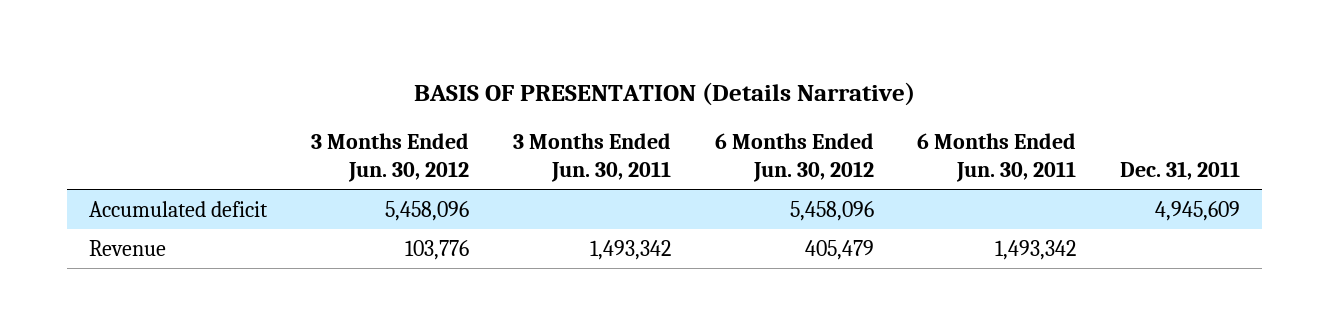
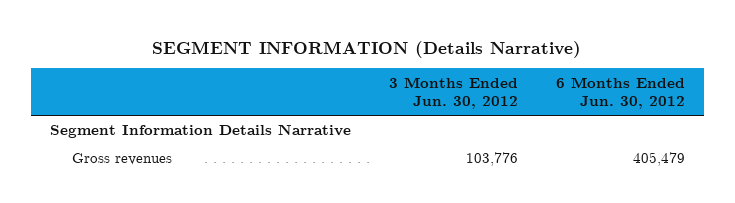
[413,81,915,106] BASIS OF PRESENTATION (Details Narrative) -> [152,40,582,58] SEGMENT INFORMATION (Details Narrative)
[512,133,671,182] 3 Months Ended Jun. 30, 2011 -> none
[917,133,1077,182] 6 Months Ended Jun. 30, 2011 -> none
[1120,160,1241,180] Dec. 31, 2011 -> none
[89,200,269,217] Accumulated deficit -> none
none -> [49,124,351,139] Segment Information Details Narrative
[89,239,167,256] Revenue -> [71,153,172,166] Gross revenues

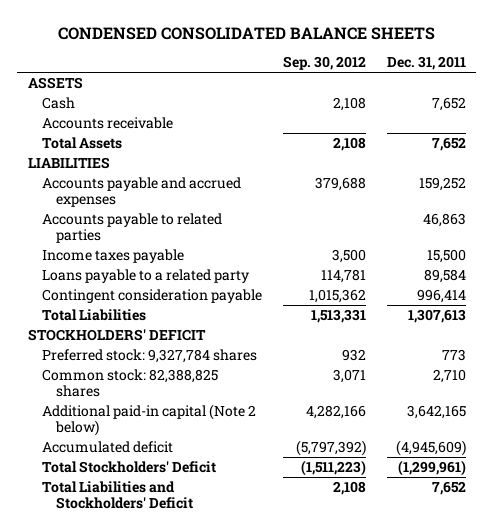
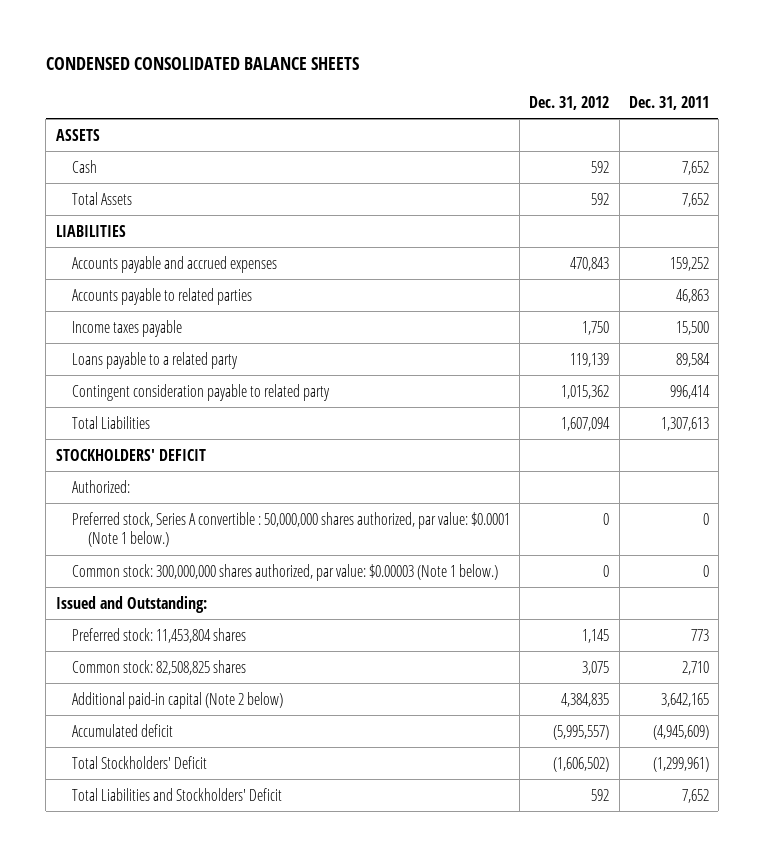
[282,56,366,71] Sep. 30, 2012 -> none
none -> [529,95,610,110] Dec. 31, 2012
[41,116,173,129] Accounts receivable -> none
[41,288,262,303] Contingent consideration payable -> [72,383,331,401] Contingent consideration payable to related party
none -> [72,479,131,493] Authorized:
none -> [72,511,511,548] Preferred stock, Series A convertible : 50,000,000 shares authorized, par value: $0.0001 (Note 1 below.)
none -> [72,563,499,581] Common stock: 300,000,000 shares authorized, par value: $0.00003 (Note 1 below.)
none -> [55,595,207,613] Issued and Outstanding:
[41,348,257,363] Preferred stock: 9,327,784 shares -> [72,627,247,643] Preferred stock: 11,453,804 shares
[41,368,218,397] Common stock: 82,388,825 shares -> [72,659,247,675] Common stock: 82,508,825 shares

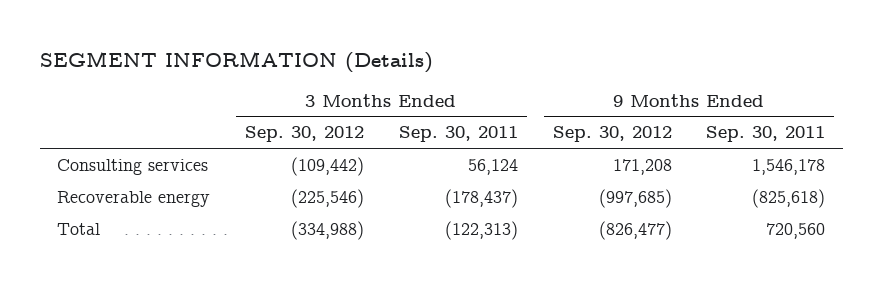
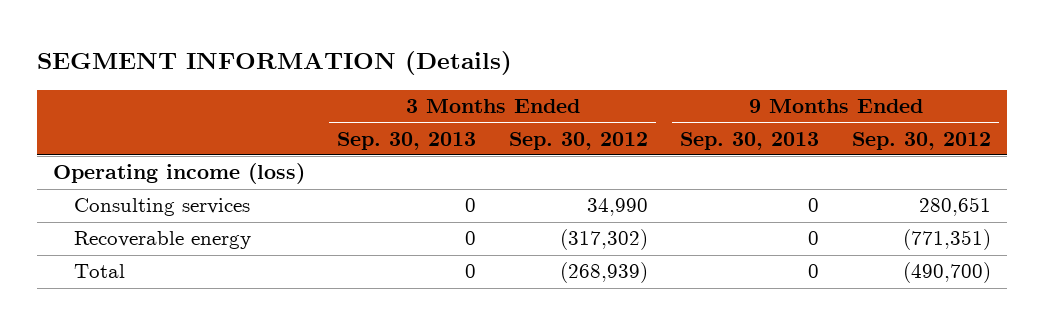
[398,126,518,143] Sep. 30, 2011 -> none
[706,126,826,143] Sep. 30, 2011 -> none
none -> [337,131,477,150] Sep. 30, 2013
none -> [680,131,820,150] Sep. 30, 2013
none -> [53,163,306,185] Operating income (loss)
[291,156,365,176] (109,442) -> [586,198,648,217] 34,990
[612,158,672,175] 171,208 -> [918,197,991,217] 280,651
[291,188,365,208] (225,546) -> [559,229,648,251] (317,302)
[598,188,672,208] (997,685) -> [902,229,991,251] (771,351)
[291,220,365,240] (334,988) -> [559,262,648,284] (268,939)
[598,220,672,240] (826,477) -> [902,262,991,284] (490,700)

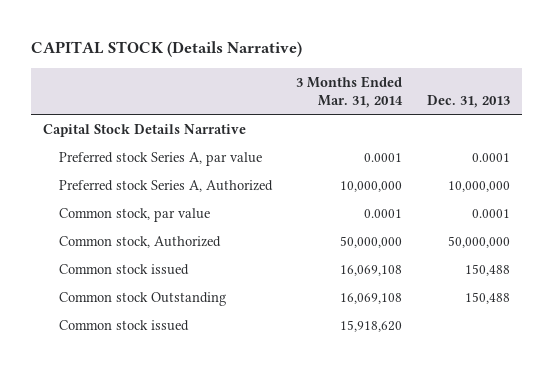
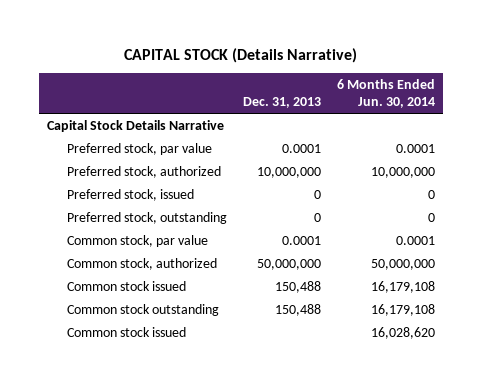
[296,75,404,109] 3 Months Ended Mar. 31, 2014 -> none
none -> [337,79,436,108] 6 Months Ended Jun. 30, 2014
[58,151,262,166] Preferred stock Series A, par value -> [66,143,212,156] Preferred stock, par value
[58,179,273,192] Preferred stock Series A, Authorized -> [66,166,221,179] Preferred stock, authorized
none -> [66,189,194,202] Preferred stock, issued
none -> [66,212,227,225] Preferred stock, outstanding
[58,235,221,248] Common stock, Authorized -> [66,258,217,271] Common stock, authorized
[58,291,226,306] Common stock Outstanding -> [66,304,219,317] Common stock outstanding

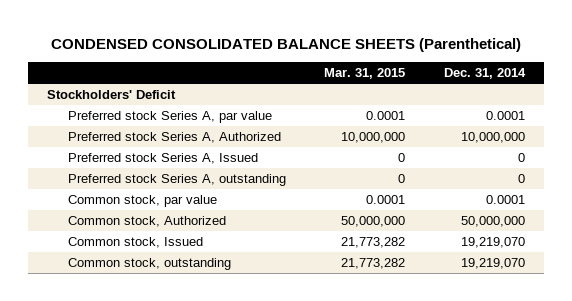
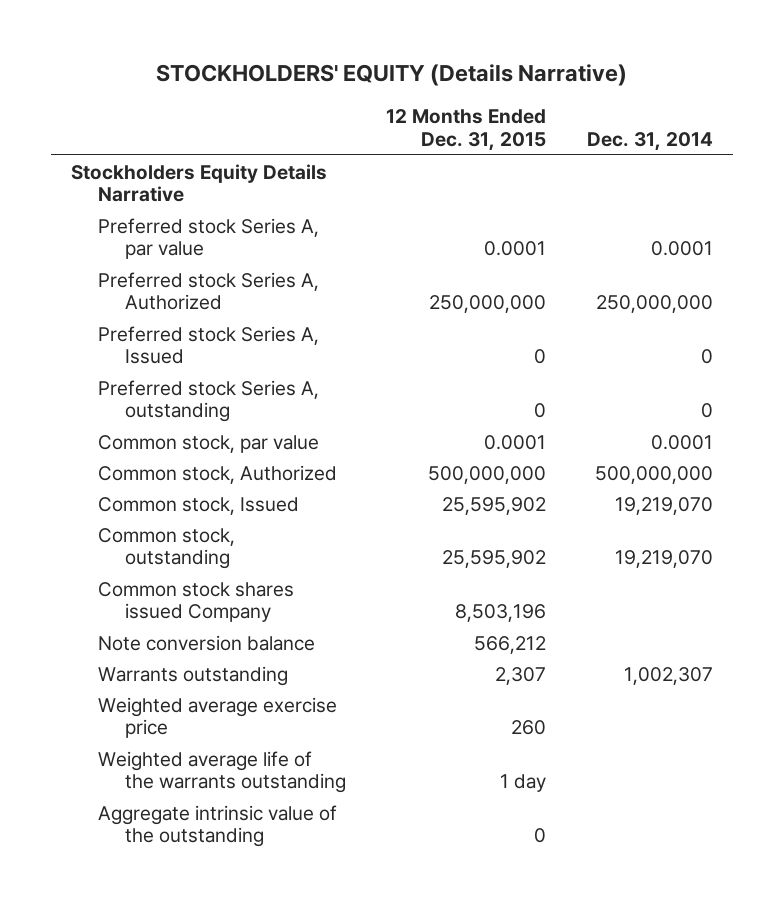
[50,37,521,52] CONDENSED CONSOLIDATED BALANCE SHEETS (Parenthetical) -> [155,64,627,87] STOCKHOLDERS' EQUITY (Details Narrative)
[324,67,406,79] Mar. 31, 2015 -> none
none -> [386,109,547,151] 12 Months Ended Dec. 31, 2015
[47,90,177,100] Stockholders' Deficit -> none
none -> [71,163,328,203] Stockholders Equity Details Narrative
[460,132,525,144] 10,000,000 -> [595,295,713,314] 250,000,000
[460,216,525,228] 50,000,000 -> [594,465,713,484] 500,000,000
none -> [98,581,295,623] Common stock shares issued Company
none -> [98,634,316,651] Note conversion balance
none -> [98,665,289,686] Warrants outstanding
none -> [98,696,338,739] Weighted average exercise price
none -> [98,750,346,794] Weighted average life of the warrants outstanding
none -> [98,804,338,848] Aggregate intrinsic value of the outstanding

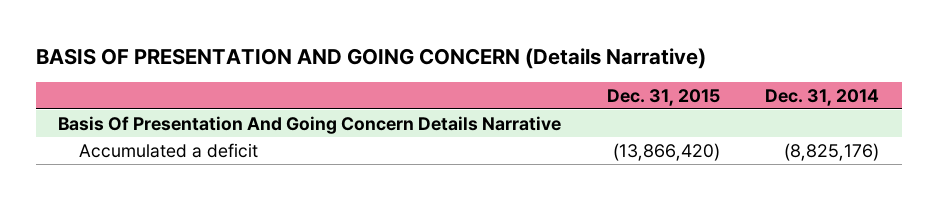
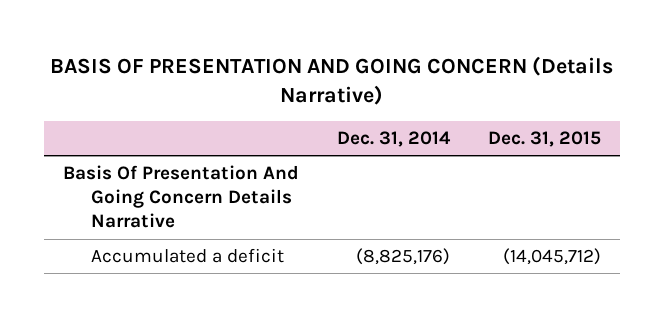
[612,142,720,161] (13,866,420) -> [502,247,601,265] (14,045,712)

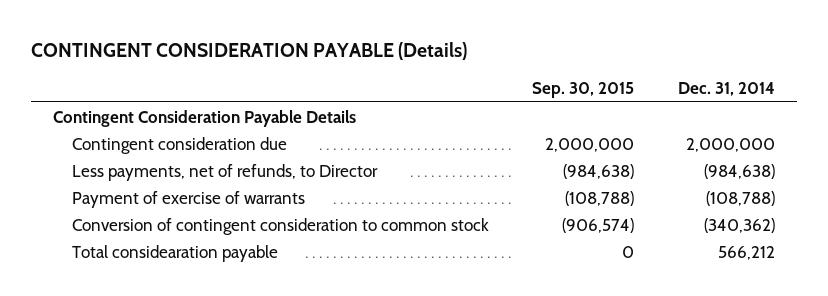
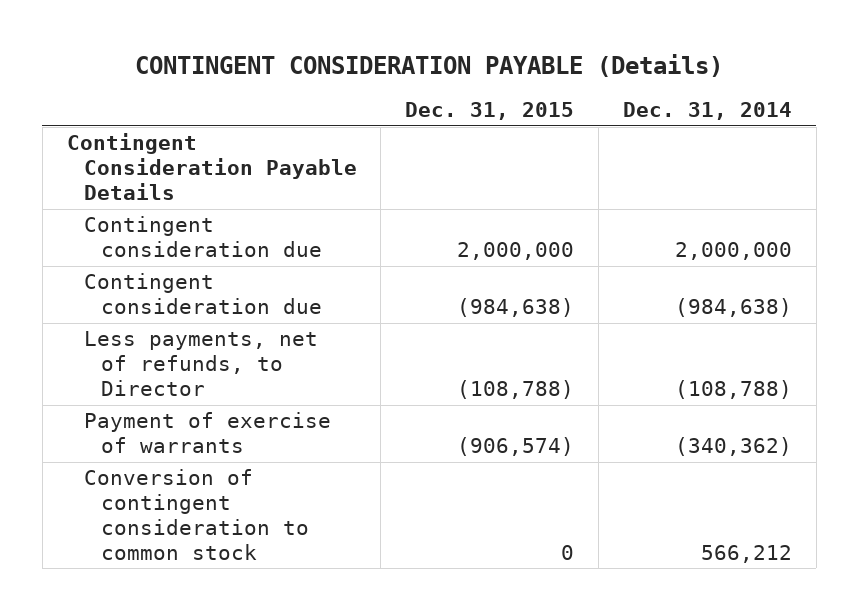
[532,82,635,99] Sep. 30, 2015 -> none
none -> [405,102,575,121] Dec. 31, 2015
[71,244,278,262] Total considearation payable -> none
none -> [83,273,322,315] Contingent consideration due
[703,163,775,179] (984,638) -> [674,380,792,400] (108,788)
[705,190,775,206] (108,788) -> [674,437,792,457] (340,362)
[703,217,775,233] (340,362) -> [700,544,792,563] 566,212

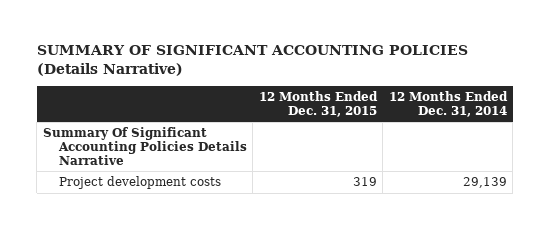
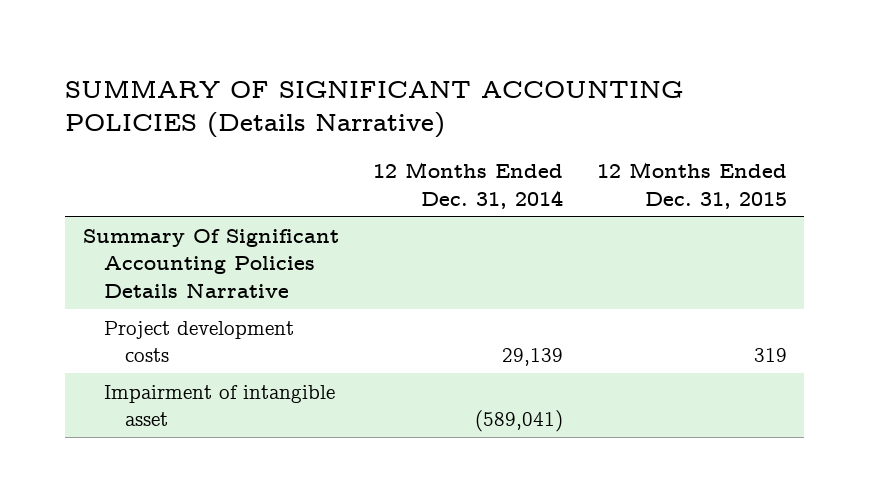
none -> [104,384,336,427] Impairment of intangible asset

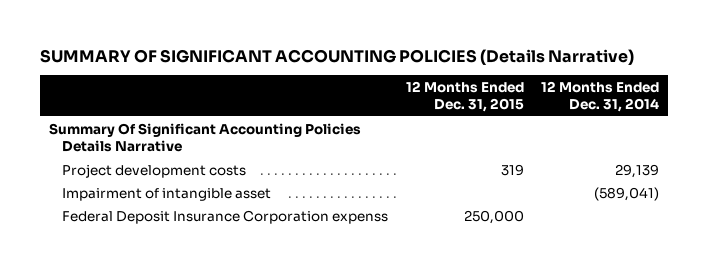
none -> [61,209,388,224] Federal Deposit Insurance Corporation expenss

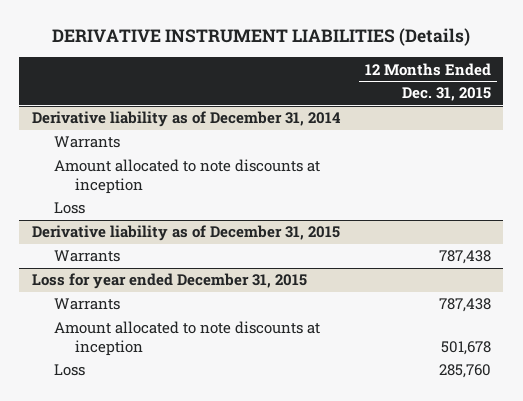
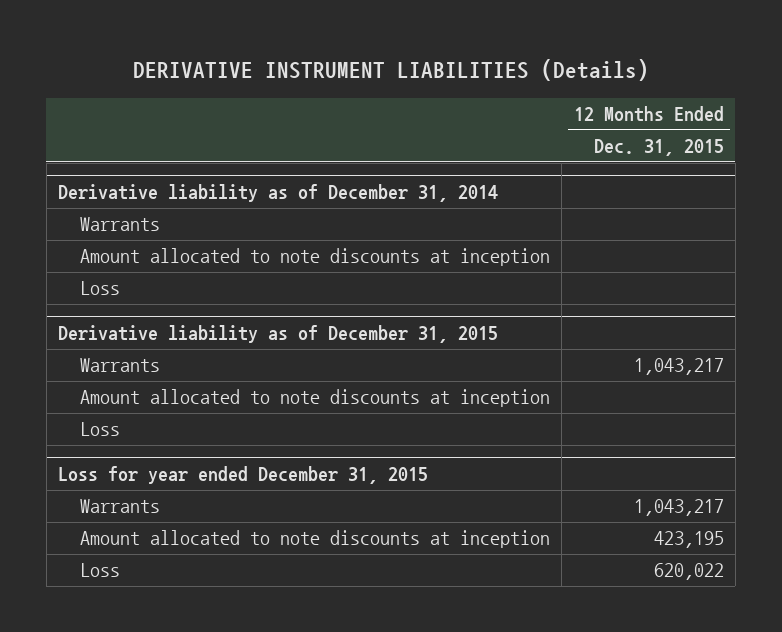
[438,250,491,265] 787,438 -> [633,358,724,376] 1,043,217
none -> [79,389,550,408] Amount allocated to note discounts at inception
none -> [79,422,120,437] Loss
[438,298,491,313] 787,438 -> [633,499,724,517] 1,043,217
[440,340,491,355] 501,678 -> [653,531,724,549] 423,195
[438,364,491,379] 285,760 -> [653,563,724,581] 620,022

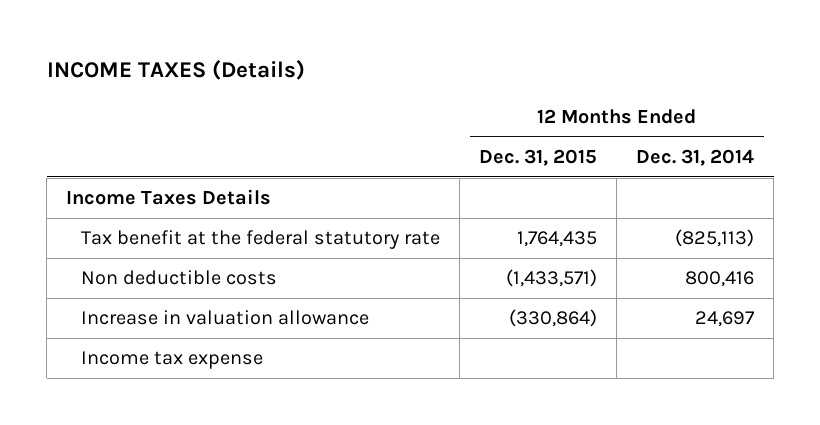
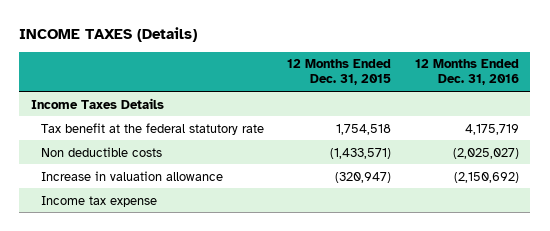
[636,149,755,167] Dec. 31, 2014 -> none
none -> [414,59,519,86] 12 Months Ended Dec. 31, 2016
[517,231,598,248] 1,764,435 -> [336,123,392,135] 1,754,518
[509,309,598,328] (330,864) -> [335,171,392,183] (320,947)

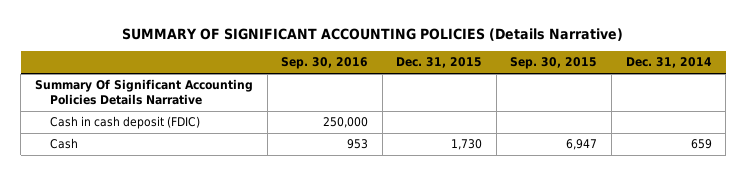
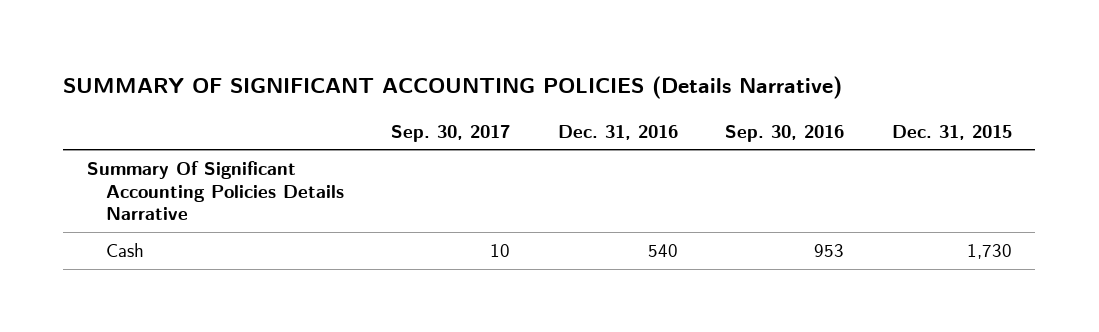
[510,57,598,70] Sep. 30, 2015 -> none
[625,57,712,69] Dec. 31, 2014 -> none
none -> [391,124,511,142] Sep. 30, 2017
none -> [557,124,678,140] Dec. 31, 2016
[50,116,201,130] Cash in cash deposit (FDIC) -> none

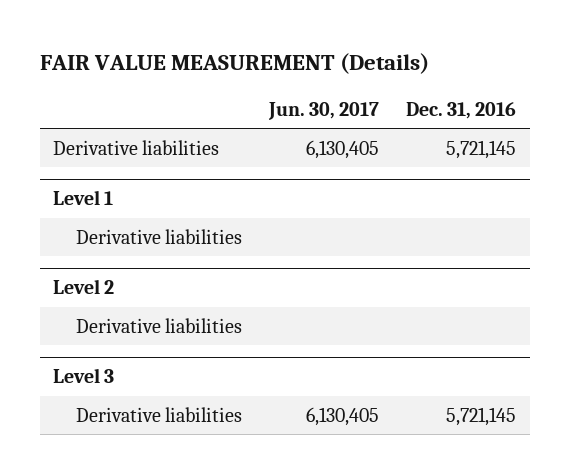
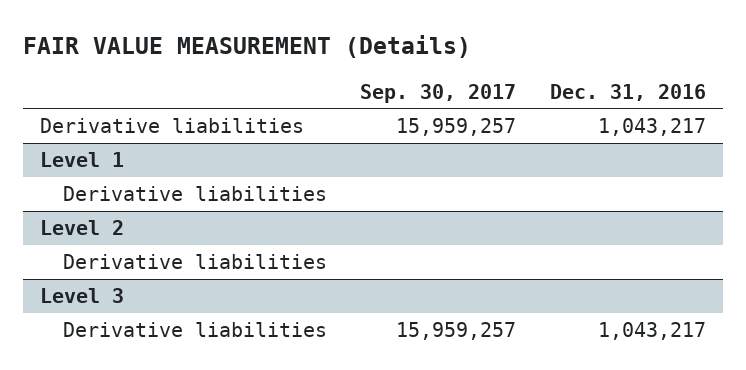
[267,101,379,120] Jun. 30, 2017 -> none
none -> [360,83,517,103] Sep. 30, 2017
[446,139,517,159] 5,721,145 -> [597,118,706,137] 1,043,217
[446,406,517,426] 5,721,145 -> [597,322,706,341] 1,043,217

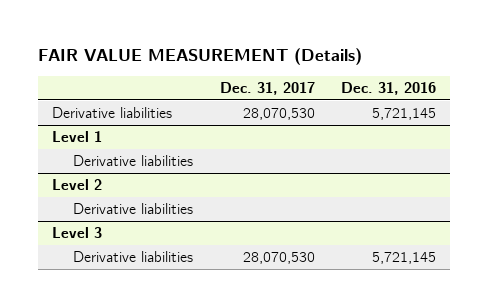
[360,83,517,103] Sep. 30, 2017 -> none
none -> [219,82,315,96] Dec. 31, 2017
[597,118,706,137] 1,043,217 -> [372,108,437,121] 5,721,145
[597,322,706,341] 1,043,217 -> [372,252,437,265] 5,721,145

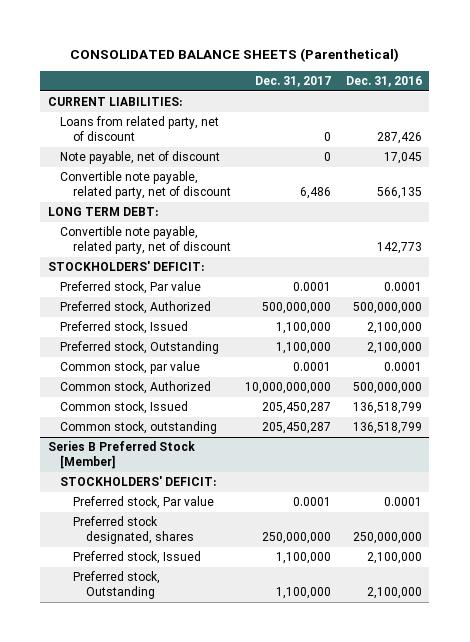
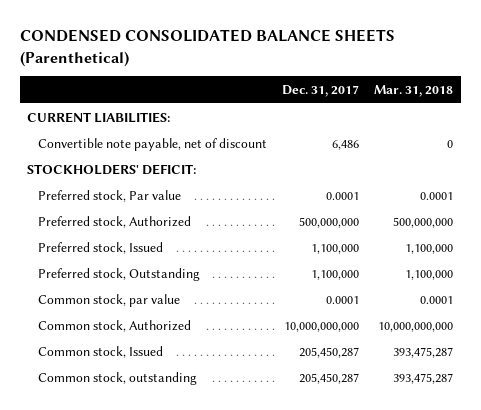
[69,47,399,62] CONSOLIDATED BALANCE SHEETS (Parenthetical) -> [19,29,395,67] CONDENSED CONSOLIDATED BALANCE SHEETS (Parenthetical)
[345,75,422,87] Dec. 31, 2016 -> none
none -> [374,85,454,98] Mar. 31, 2018
[60,116,220,142] Loans from related party, net of discount -> none
[60,151,221,165] Note payable, net of discount -> none
[47,207,158,217] LONG TERM DEBT: -> none
[60,226,231,255] Convertible note payable, related party, net of discount -> none
[60,171,231,200] Convertible note payable, related party, net of discount -> [38,137,268,151] Convertible note payable, net of discount
[47,441,195,470] Series B Preferred Stock [Member] -> none
[60,476,217,487] STOCKHOLDERS' DEFICIT: -> none
[72,496,214,510] Preferred stock, Par value -> none
[72,516,194,545] Preferred stock designated, shares -> none
[72,551,201,565] Preferred stock, Issued -> none
[72,571,160,600] Preferred stock, Outstanding -> none

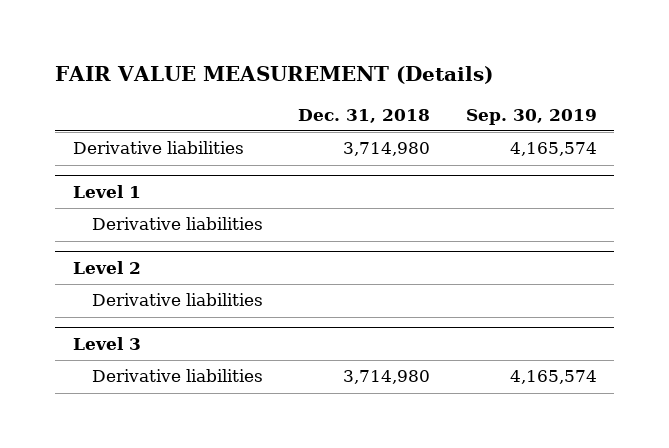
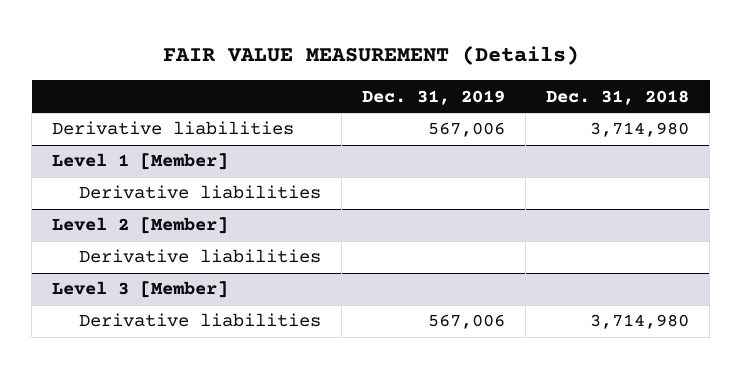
[465,108,597,125] Sep. 30, 2019 -> none
none -> [362,89,506,105] Dec. 31, 2019
[72,184,141,198] Level 1 -> [52,153,229,171] Level 1 [Member]
[72,260,141,274] Level 2 -> [52,217,229,235] Level 2 [Member]
[72,336,141,350] Level 3 -> [52,281,229,299] Level 3 [Member]

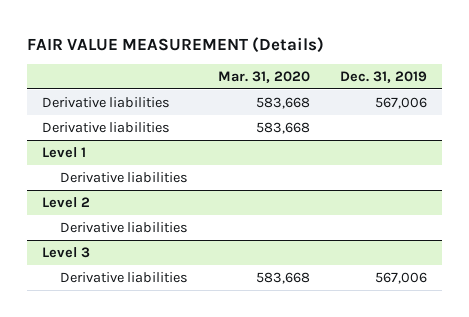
[546,89,690,105] Dec. 31, 2018 -> none
none -> [217,71,310,84] Mar. 31, 2020
[52,153,229,171] Level 1 [Member] -> none
[52,217,229,235] Level 2 [Member] -> none
none -> [41,146,86,158] Level 1
none -> [41,196,90,208] Level 2
none -> [60,221,189,233] Derivative liabilities
[52,281,229,299] Level 3 [Member] -> [41,246,90,258] Level 3

